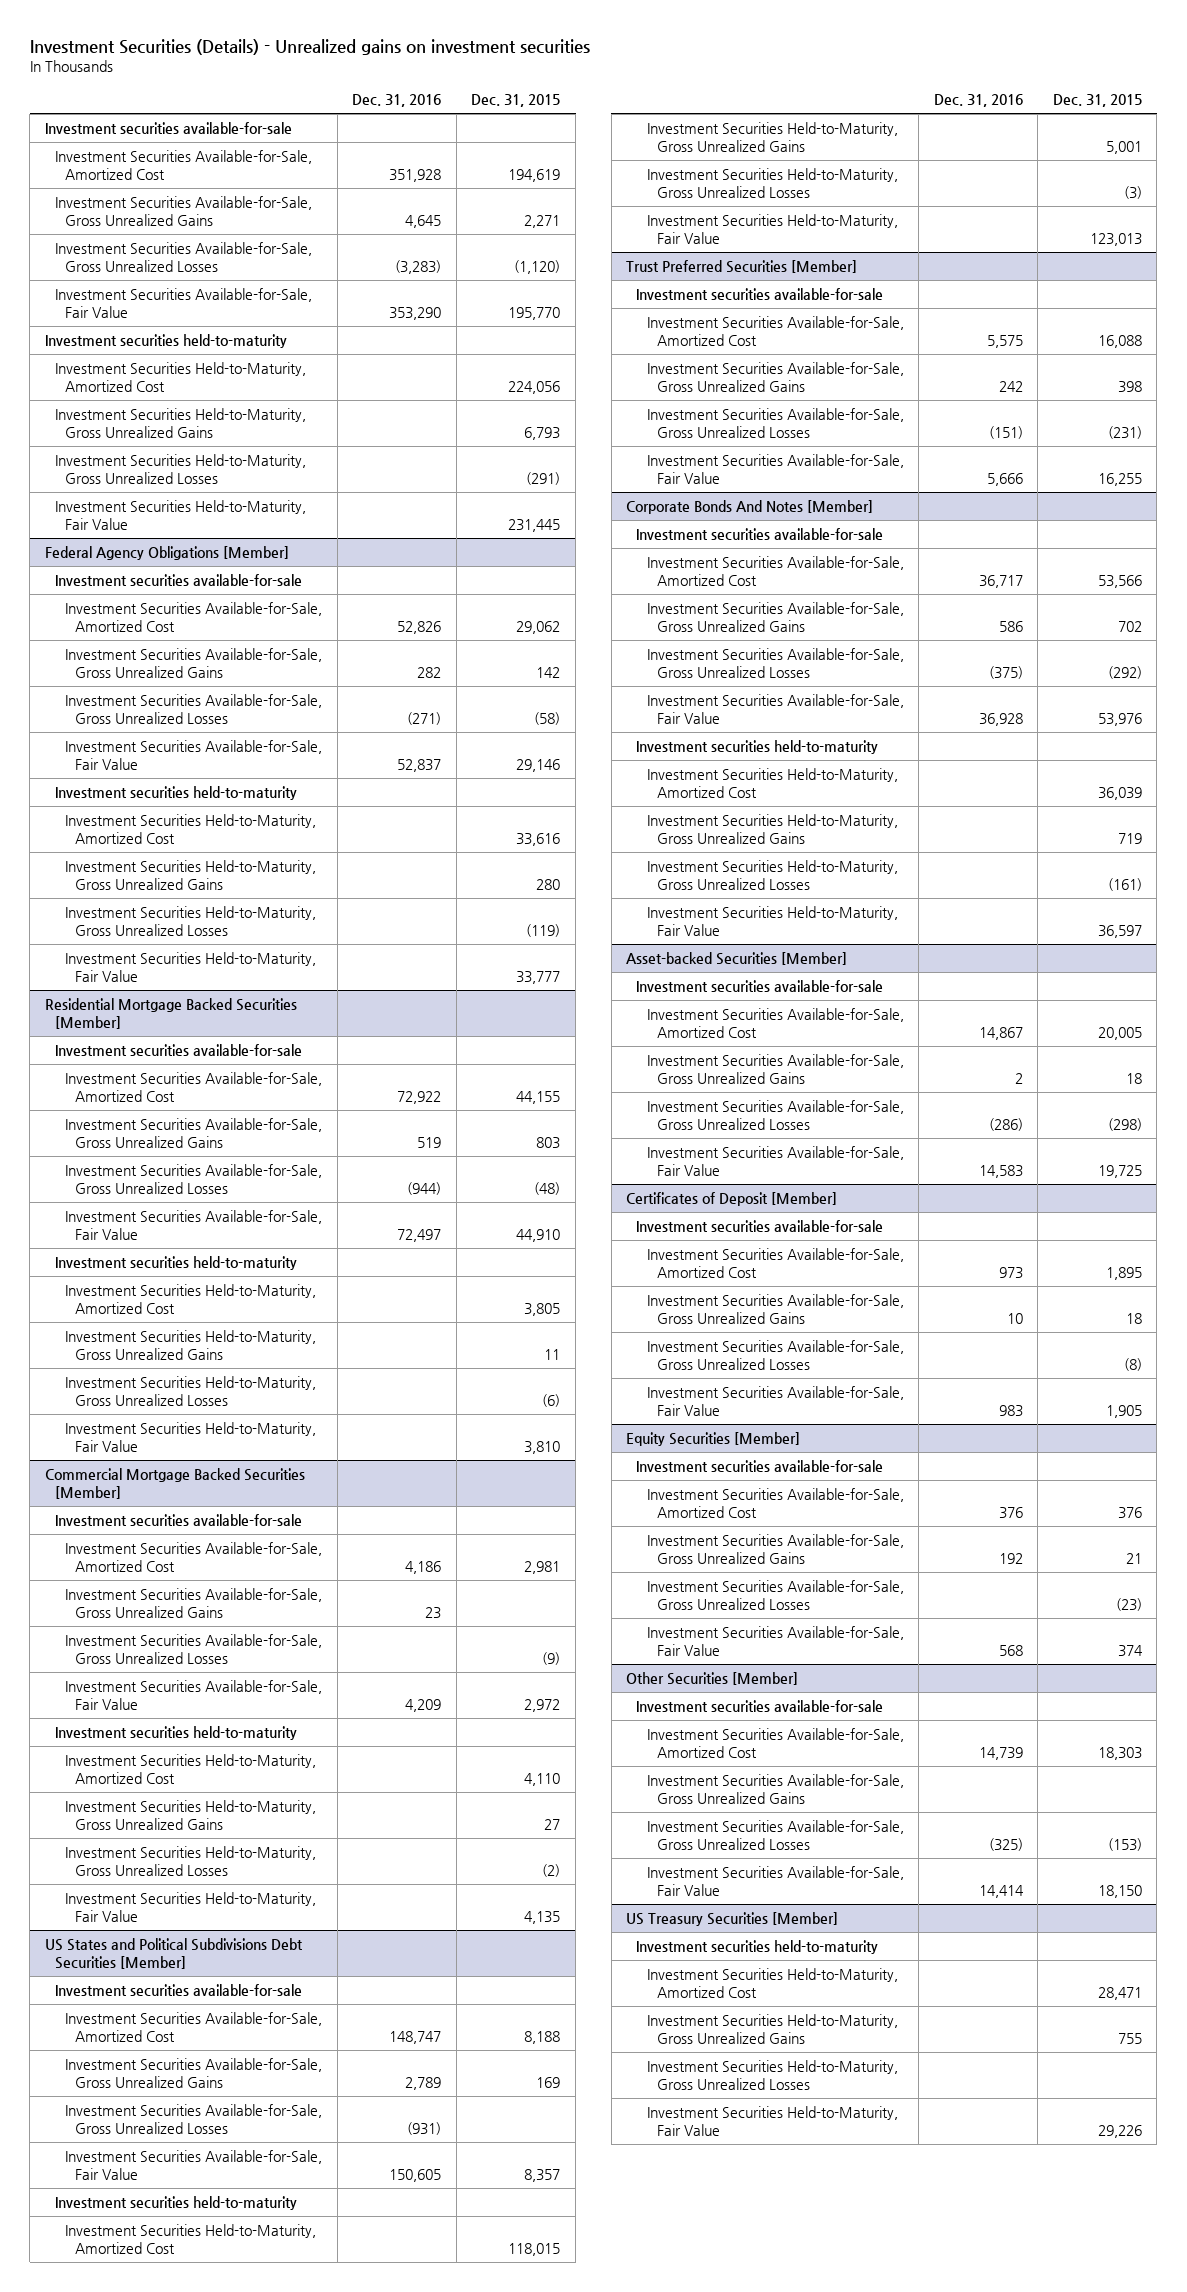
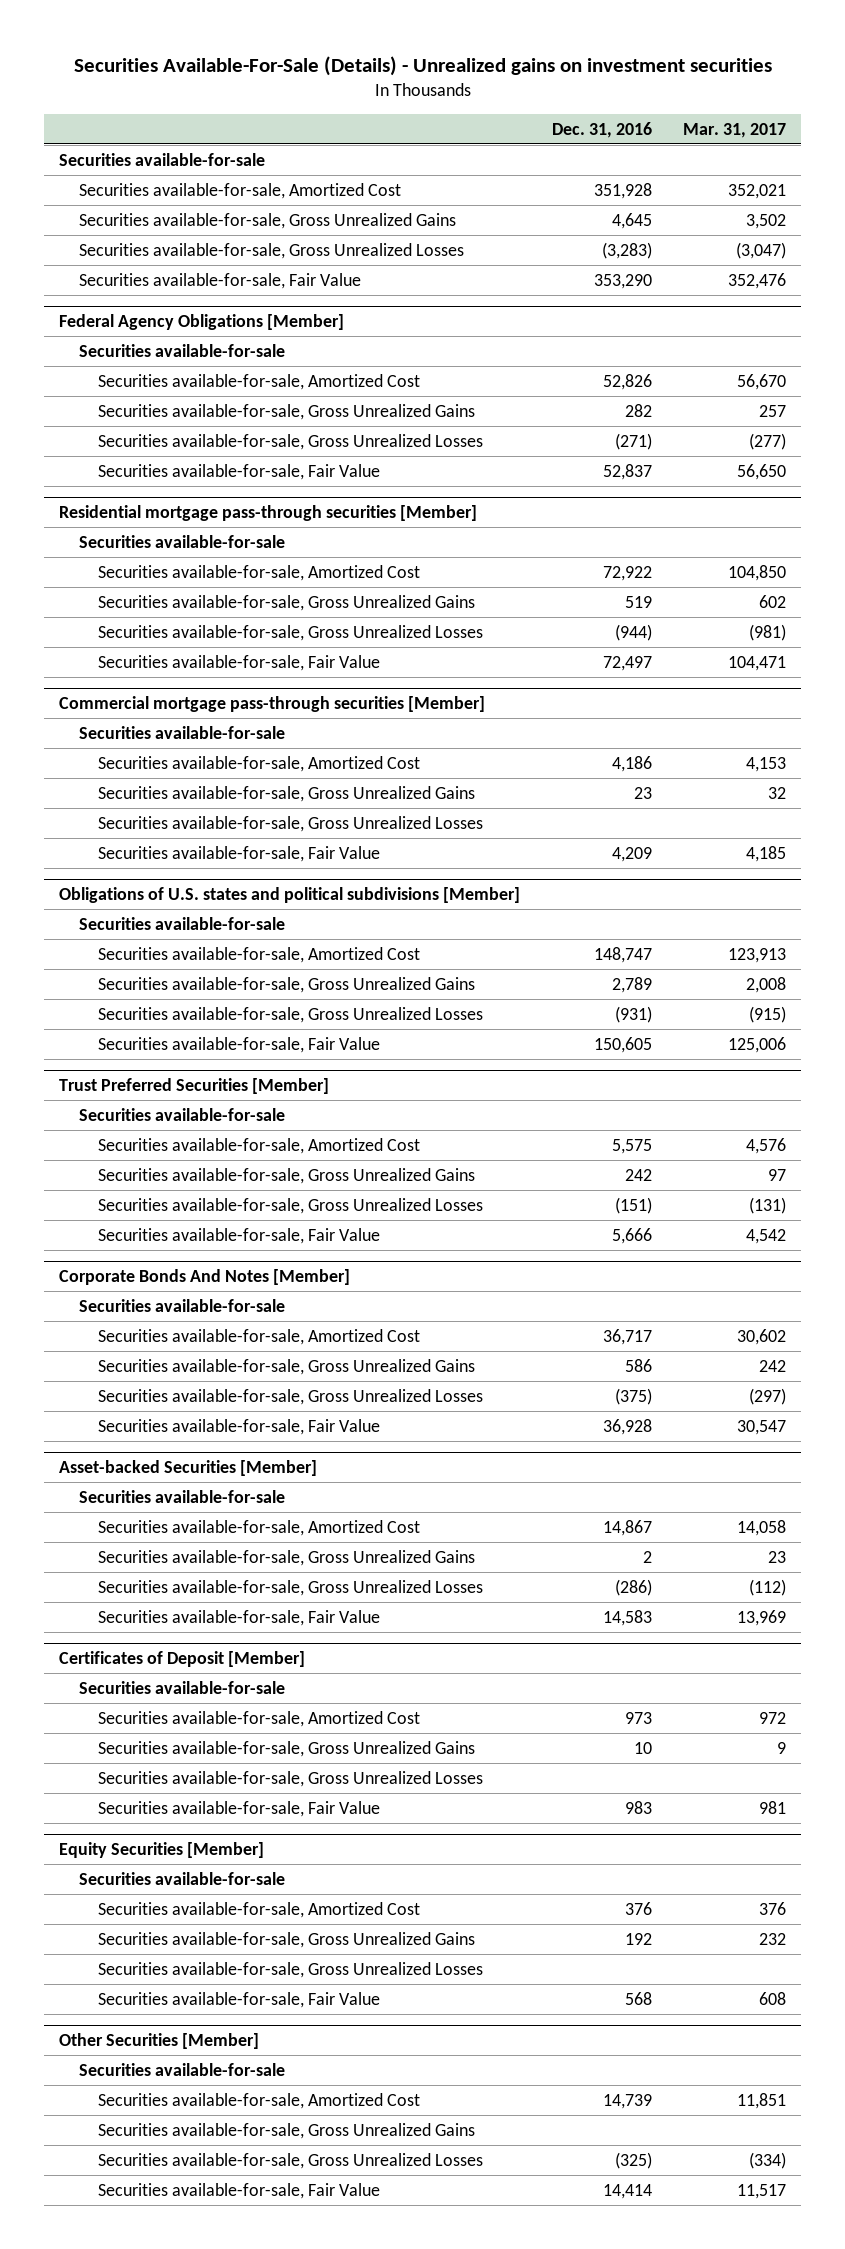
[29,38,590,55] Investment Securities (Details) - Unrealized gains on investment securities -> [73,55,772,76] Securities Available-For-Sale (Details) - Unrealized gains on investment securities
[471,94,561,108] Dec. 31, 2015 -> none
none -> [682,122,786,138] Mar. 31, 2017
[44,334,287,349] Investment securities held-to-maturity -> none
[54,362,306,393] Investment Securities Held-to-Maturity, Amortized Cost -> none
[54,408,306,439] Investment Securities Held-to-Maturity, Gross Unrealized Gains -> none
[54,454,306,485] Investment Securities Held-to-Maturity, Gross Unrealized Losses -> none
[54,500,306,531] Investment Securities Held-to-Maturity, Fair Value -> none
[44,122,292,135] Investment securities available-for-sale -> [59,152,266,166] Securities available-for-sale
[54,150,312,181] Investment Securities Available-for-Sale, Amortized Cost -> [78,182,401,199] Securities available-for-sale, Amortized Cost
[54,196,312,227] Investment Securities Available-for-Sale, Gross Unrealized Gains -> [78,212,456,229] Securities available-for-sale, Gross Unrealized Gains
[54,242,312,273] Investment Securities Available-for-Sale, Gross Unrealized Losses -> [78,242,464,259] Securities available-for-sale, Gross Unrealized Losses
[54,288,312,319] Investment Securities Available-for-Sale, Fair Value -> [78,272,361,289] Securities available-for-sale, Fair Value
[54,786,297,801] Investment securities held-to-maturity -> none
[65,814,317,845] Investment Securities Held-to-Maturity, Amortized Cost -> none
[65,860,317,891] Investment Securities Held-to-Maturity, Gross Unrealized Gains -> none
[65,906,317,937] Investment Securities Held-to-Maturity, Gross Unrealized Losses -> none
[65,952,317,983] Investment Securities Held-to-Maturity, Fair Value -> none
[54,1256,297,1271] Investment securities held-to-maturity -> none
[65,1284,317,1315] Investment Securities Held-to-Maturity, Amortized Cost -> none
[65,1330,317,1361] Investment Securities Held-to-Maturity, Gross Unrealized Gains -> none
[65,1376,317,1407] Investment Securities Held-to-Maturity, Gross Unrealized Losses -> none
[65,1422,317,1453] Investment Securities Held-to-Maturity, Fair Value -> none
[54,1726,297,1741] Investment securities held-to-maturity -> none
[65,1754,317,1785] Investment Securities Held-to-Maturity, Amortized Cost -> none
[65,1800,317,1831] Investment Securities Held-to-Maturity, Gross Unrealized Gains -> none
[65,1846,317,1877] Investment Securities Held-to-Maturity, Gross Unrealized Losses -> none
[65,1892,317,1923] Investment Securities Held-to-Maturity, Fair Value -> none
[54,2196,297,2211] Investment securities held-to-maturity -> none
[65,2224,317,2255] Investment Securities Held-to-Maturity, Amortized Cost -> none
[646,122,898,153] Investment Securities Held-to-Maturity, Gross Unrealized Gains -> none
[646,168,898,199] Investment Securities Held-to-Maturity, Gross Unrealized Losses -> none
[646,214,898,245] Investment Securities Held-to-Maturity, Fair Value -> none
[54,574,302,587] Investment securities available-for-sale -> [78,343,285,357] Securities available-for-sale
[65,602,323,633] Investment Securities Available-for-Sale, Amortized Cost -> [98,373,421,390] Securities available-for-sale, Amortized Cost
[65,648,323,679] Investment Securities Available-for-Sale, Gross Unrealized Gains -> [98,403,476,420] Securities available-for-sale, Gross Unrealized Gains
[65,694,323,725] Investment Securities Available-for-Sale, Gross Unrealized Losses -> [98,433,484,450] Securities available-for-sale, Gross Unrealized Losses
[65,740,323,771] Investment Securities Available-for-Sale, Fair Value -> [98,463,381,480] Securities available-for-sale, Fair Value
[44,998,297,1030] Residential Mortgage Backed Securities [Member] -> [59,505,478,522] Residential mortgage pass-through securities [Member]
[54,1044,302,1057] Investment securities available-for-sale -> [78,534,285,548] Securities available-for-sale
[65,1072,323,1103] Investment Securities Available-for-Sale, Amortized Cost -> [98,564,421,581] Securities available-for-sale, Amortized Cost
[65,1118,323,1149] Investment Securities Available-for-Sale, Gross Unrealized Gains -> [98,594,476,611] Securities available-for-sale, Gross Unrealized Gains
[65,1164,323,1195] Investment Securities Available-for-Sale, Gross Unrealized Losses -> [98,624,484,641] Securities available-for-sale, Gross Unrealized Losses
[65,1210,323,1241] Investment Securities Available-for-Sale, Fair Value -> [98,654,381,671] Securities available-for-sale, Fair Value
[44,1468,305,1500] Commercial Mortgage Backed Securities [Member] -> [59,696,486,713] Commercial mortgage pass-through securities [Member]
[54,1514,302,1527] Investment securities available-for-sale -> [78,725,285,739] Securities available-for-sale
[65,1542,323,1573] Investment Securities Available-for-Sale, Amortized Cost -> [98,755,421,772] Securities available-for-sale, Amortized Cost
[65,1588,323,1619] Investment Securities Available-for-Sale, Gross Unrealized Gains -> [98,785,476,802] Securities available-for-sale, Gross Unrealized Gains
[65,1634,323,1665] Investment Securities Available-for-Sale, Gross Unrealized Losses -> [98,815,484,832] Securities available-for-sale, Gross Unrealized Losses
[65,1680,323,1711] Investment Securities Available-for-Sale, Fair Value -> [98,845,381,862] Securities available-for-sale, Fair Value
[44,1938,303,1970] US States and Political Subdivisions Debt Securities [Member] -> [59,887,521,904] Obligations of U.S. states and political subdivisions [Member]
[54,1984,302,1997] Investment securities available-for-sale -> [78,916,285,930] Securities available-for-sale
[65,2012,323,2043] Investment Securities Available-for-Sale, Amortized Cost -> [98,946,421,963] Securities available-for-sale, Amortized Cost
[65,2058,323,2089] Investment Securities Available-for-Sale, Gross Unrealized Gains -> [98,976,476,993] Securities available-for-sale, Gross Unrealized Gains
[65,2104,323,2135] Investment Securities Available-for-Sale, Gross Unrealized Losses -> [98,1006,484,1023] Securities available-for-sale, Gross Unrealized Losses
[65,2150,323,2181] Investment Securities Available-for-Sale, Fair Value -> [98,1036,381,1053] Securities available-for-sale, Fair Value
[636,288,884,301] Investment securities available-for-sale -> [78,1107,285,1121] Securities available-for-sale
[646,316,904,347] Investment Securities Available-for-Sale, Amortized Cost -> [98,1137,421,1154] Securities available-for-sale, Amortized Cost
[646,362,904,393] Investment Securities Available-for-Sale, Gross Unrealized Gains -> [98,1167,476,1184] Securities available-for-sale, Gross Unrealized Gains
[646,408,904,439] Investment Securities Available-for-Sale, Gross Unrealized Losses -> [98,1197,484,1214] Securities available-for-sale, Gross Unrealized Losses
[646,454,904,485] Investment Securities Available-for-Sale, Fair Value -> [98,1227,381,1244] Securities available-for-sale, Fair Value
[636,740,879,755] Investment securities held-to-maturity -> none
[646,768,898,799] Investment Securities Held-to-Maturity, Amortized Cost -> none
[646,814,898,845] Investment Securities Held-to-Maturity, Gross Unrealized Gains -> none
[646,860,898,891] Investment Securities Held-to-Maturity, Gross Unrealized Losses -> none
[646,906,898,937] Investment Securities Held-to-Maturity, Fair Value -> none
[636,528,884,541] Investment securities available-for-sale -> [78,1298,285,1312] Securities available-for-sale
[646,556,904,587] Investment Securities Available-for-Sale, Amortized Cost -> [98,1328,421,1345] Securities available-for-sale, Amortized Cost
[646,602,904,633] Investment Securities Available-for-Sale, Gross Unrealized Gains -> [98,1358,476,1375] Securities available-for-sale, Gross Unrealized Gains
[646,648,904,679] Investment Securities Available-for-Sale, Gross Unrealized Losses -> [98,1388,484,1405] Securities available-for-sale, Gross Unrealized Losses
[646,694,904,725] Investment Securities Available-for-Sale, Fair Value -> [98,1418,381,1435] Securities available-for-sale, Fair Value
[636,980,884,993] Investment securities available-for-sale -> [78,1489,285,1503] Securities available-for-sale
[646,1008,904,1039] Investment Securities Available-for-Sale, Amortized Cost -> [98,1519,421,1536] Securities available-for-sale, Amortized Cost
[646,1054,904,1085] Investment Securities Available-for-Sale, Gross Unrealized Gains -> [98,1549,476,1566] Securities available-for-sale, Gross Unrealized Gains
[646,1100,904,1131] Investment Securities Available-for-Sale, Gross Unrealized Losses -> [98,1579,484,1596] Securities available-for-sale, Gross Unrealized Losses
[646,1146,904,1177] Investment Securities Available-for-Sale, Fair Value -> [98,1609,381,1626] Securities available-for-sale, Fair Value
[636,1220,884,1233] Investment securities available-for-sale -> [78,1680,285,1694] Securities available-for-sale
[646,1248,904,1279] Investment Securities Available-for-Sale, Amortized Cost -> [98,1710,421,1727] Securities available-for-sale, Amortized Cost
[646,1294,904,1325] Investment Securities Available-for-Sale, Gross Unrealized Gains -> [98,1740,476,1757] Securities available-for-sale, Gross Unrealized Gains
[646,1340,904,1371] Investment Securities Available-for-Sale, Gross Unrealized Losses -> [98,1770,484,1787] Securities available-for-sale, Gross Unrealized Losses
[646,1386,904,1417] Investment Securities Available-for-Sale, Fair Value -> [98,1800,381,1817] Securities available-for-sale, Fair Value
[636,1460,884,1473] Investment securities available-for-sale -> [78,1871,285,1885] Securities available-for-sale
[646,1488,904,1519] Investment Securities Available-for-Sale, Amortized Cost -> [98,1901,421,1918] Securities available-for-sale, Amortized Cost
[646,1534,904,1565] Investment Securities Available-for-Sale, Gross Unrealized Gains -> [98,1931,476,1948] Securities available-for-sale, Gross Unrealized Gains
[646,1580,904,1611] Investment Securities Available-for-Sale, Gross Unrealized Losses -> [98,1961,484,1978] Securities available-for-sale, Gross Unrealized Losses
[646,1626,904,1657] Investment Securities Available-for-Sale, Fair Value -> [98,1991,381,2008] Securities available-for-sale, Fair Value
[626,1912,839,1927] US Treasury Securities [Member] -> none
[636,1940,879,1955] Investment securities held-to-maturity -> none
[646,1968,898,1999] Investment Securities Held-to-Maturity, Amortized Cost -> none
[646,2014,898,2045] Investment Securities Held-to-Maturity, Gross Unrealized Gains -> none
[646,2060,898,2091] Investment Securities Held-to-Maturity, Gross Unrealized Losses -> none
[646,2106,898,2137] Investment Securities Held-to-Maturity, Fair Value -> none
[636,1700,884,1713] Investment securities available-for-sale -> [78,2062,285,2076] Securities available-for-sale
[646,1728,904,1759] Investment Securities Available-for-Sale, Amortized Cost -> [98,2092,421,2109] Securities available-for-sale, Amortized Cost
[646,1774,904,1805] Investment Securities Available-for-Sale, Gross Unrealized Gains -> [98,2122,476,2139] Securities available-for-sale, Gross Unrealized Gains
[646,1820,904,1851] Investment Securities Available-for-Sale, Gross Unrealized Losses -> [98,2152,484,2169] Securities available-for-sale, Gross Unrealized Losses
[646,1866,904,1897] Investment Securities Available-for-Sale, Fair Value -> [98,2182,381,2199] Securities available-for-sale, Fair Value

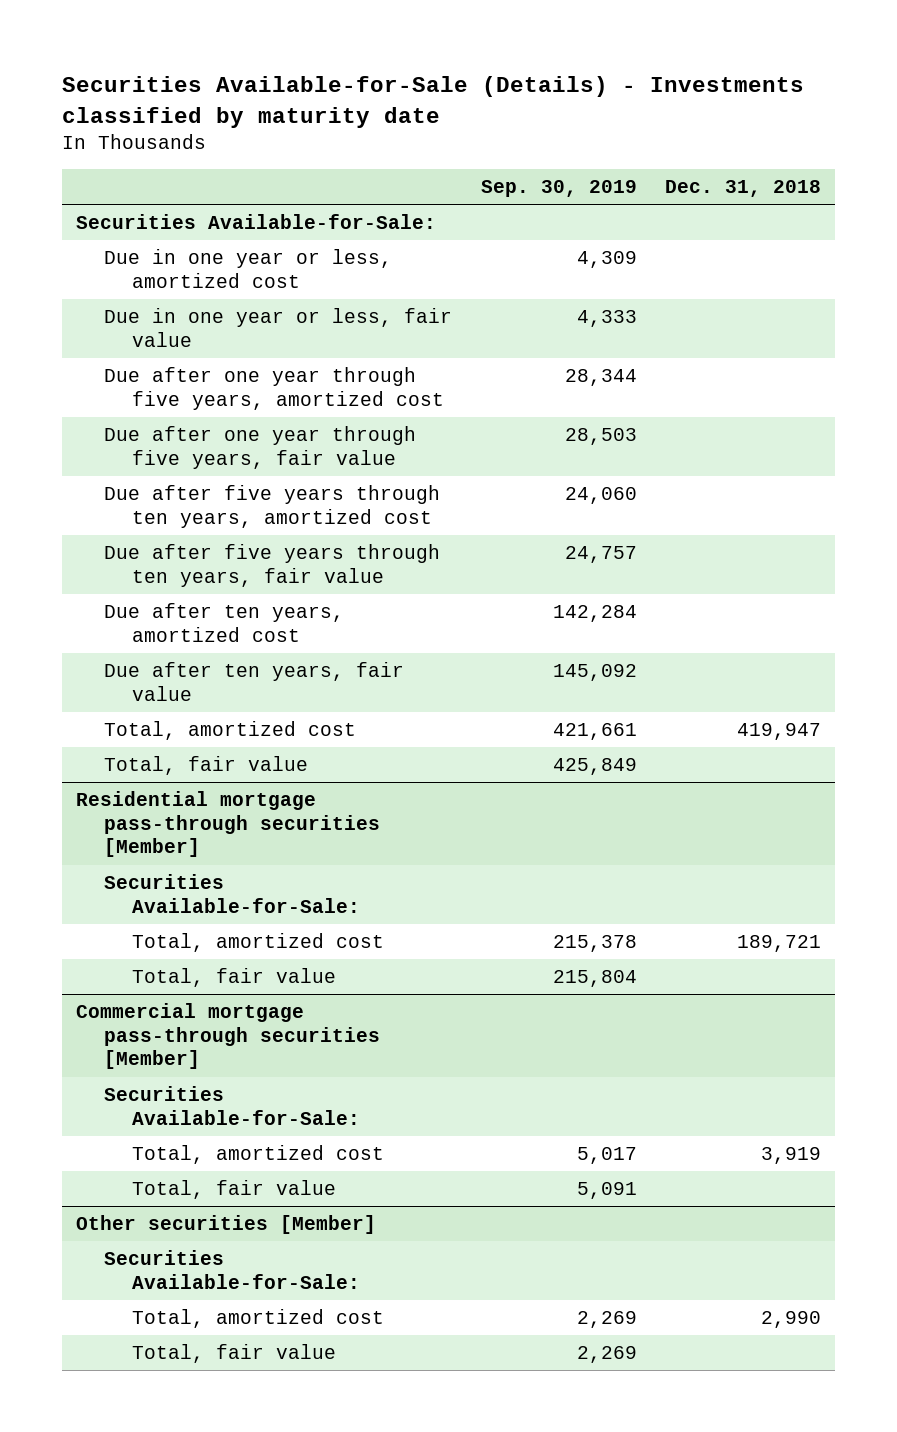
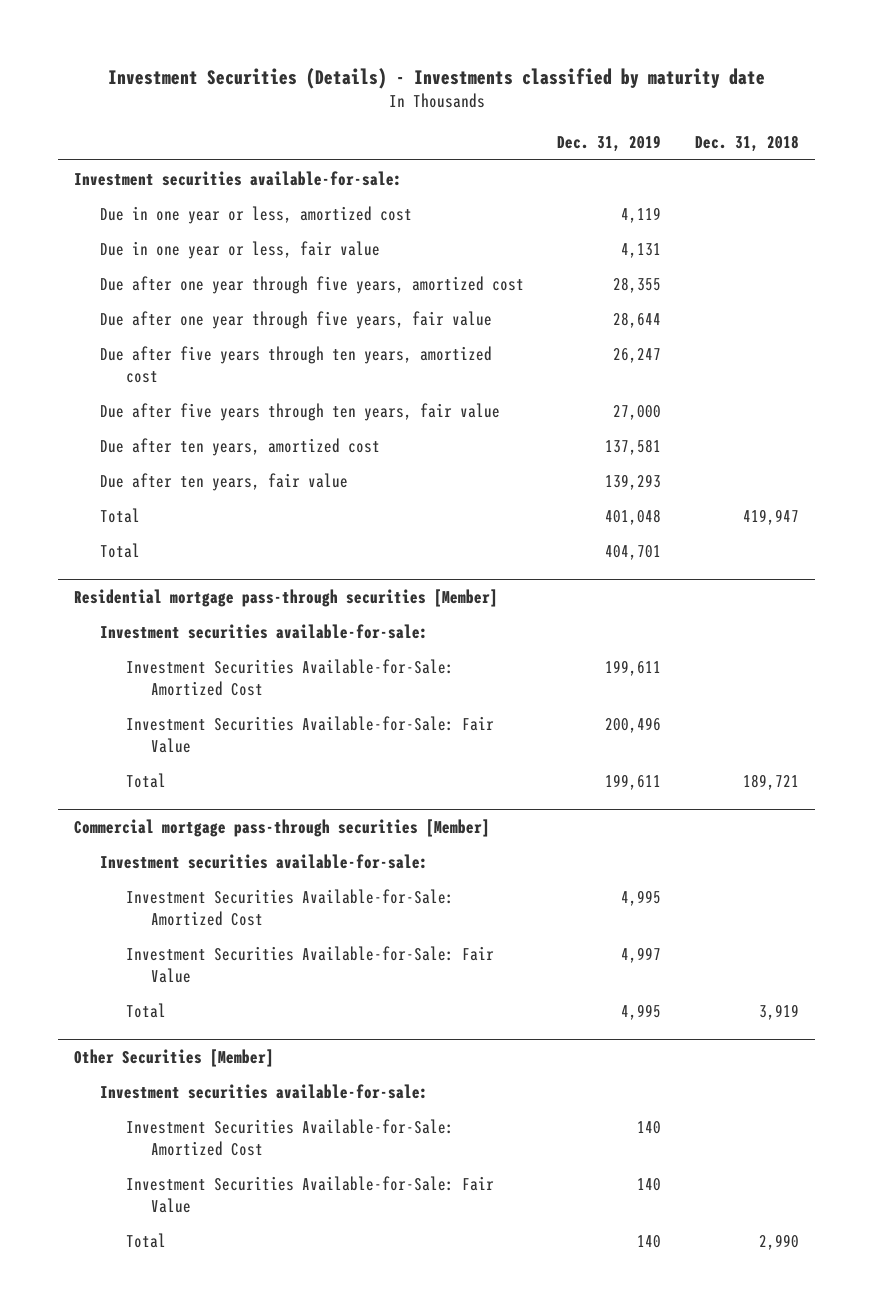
[62,76,805,128] Securities Available-for-Sale (Details) - Investments classified by maturity date -> [107,68,765,90] Investment Securities (Details) - Investments classified by maturity date
[480,179,637,197] Sep. 30, 2019 -> none
none -> [557,135,662,153] Dec. 31, 2019
[76,214,437,230] Securities Available-for-Sale: -> [74,170,403,186] Investment securities available-for-sale:
[104,721,357,741] Total, amortized cost -> [100,507,141,523] Total
[104,756,309,776] Total, fair value -> [100,542,141,558] Total
[132,968,337,988] Total, fair value -> none
[104,874,361,913] Securities Available-for-Sale: -> [100,623,429,639] Investment securities available-for-sale:
none -> [125,658,454,696] Investment Securities Available-for-Sale: Amortized Cost
none -> [125,715,494,753] Investment Securities Available-for-Sale: Fair Value
[132,933,385,953] Total, amortized cost -> [125,772,166,788] Total
[132,1180,337,1200] Total, fair value -> none
[132,1344,337,1364] Total, fair value -> none
[104,1086,361,1125] Securities Available-for-Sale: -> [100,853,429,869] Investment securities available-for-sale:
none -> [125,888,454,926] Investment Securities Available-for-Sale: Amortized Cost
none -> [125,945,494,983] Investment Securities Available-for-Sale: Fair Value
[132,1145,385,1165] Total, amortized cost -> [125,1002,166,1018] Total
[76,1215,377,1235] Other securities [Member] -> [74,1048,275,1067] Other Securities [Member]
[104,1250,361,1289] Securities Available-for-Sale: -> [100,1083,429,1099] Investment securities available-for-sale:
none -> [125,1118,454,1156] Investment Securities Available-for-Sale: Amortized Cost
none -> [125,1175,494,1213] Investment Securities Available-for-Sale: Fair Value
[132,1309,385,1329] Total, amortized cost -> [125,1232,166,1248] Total

